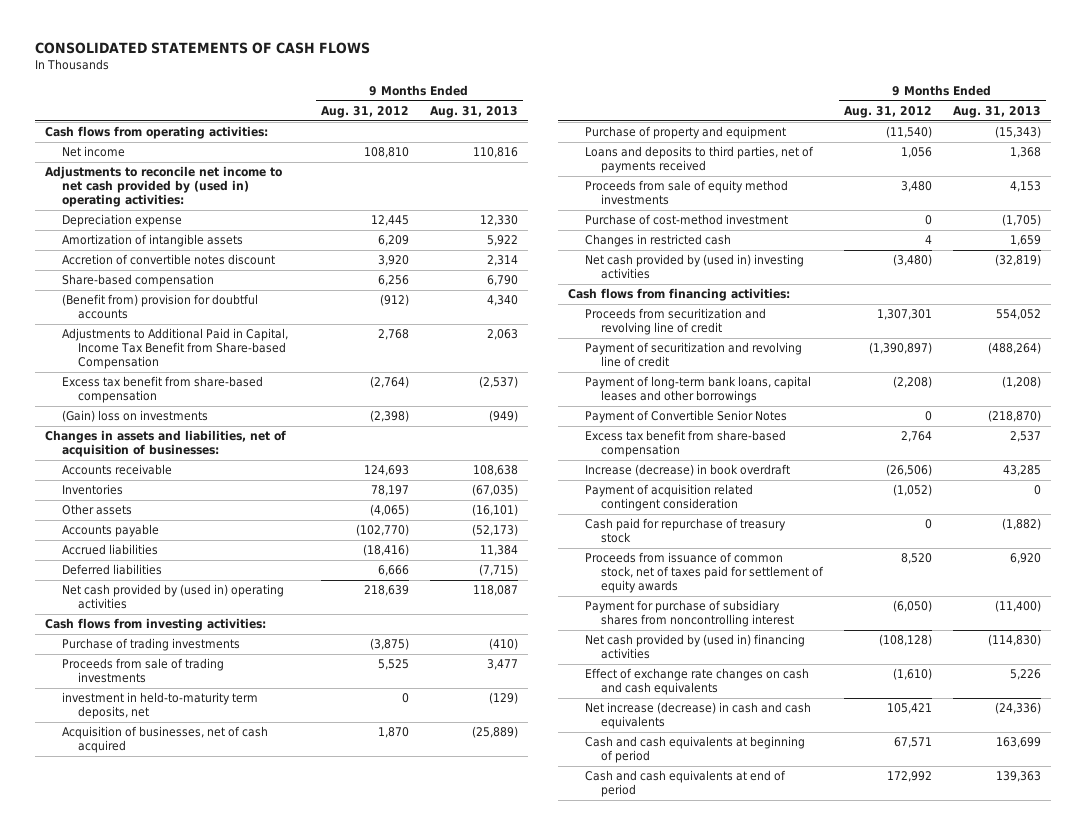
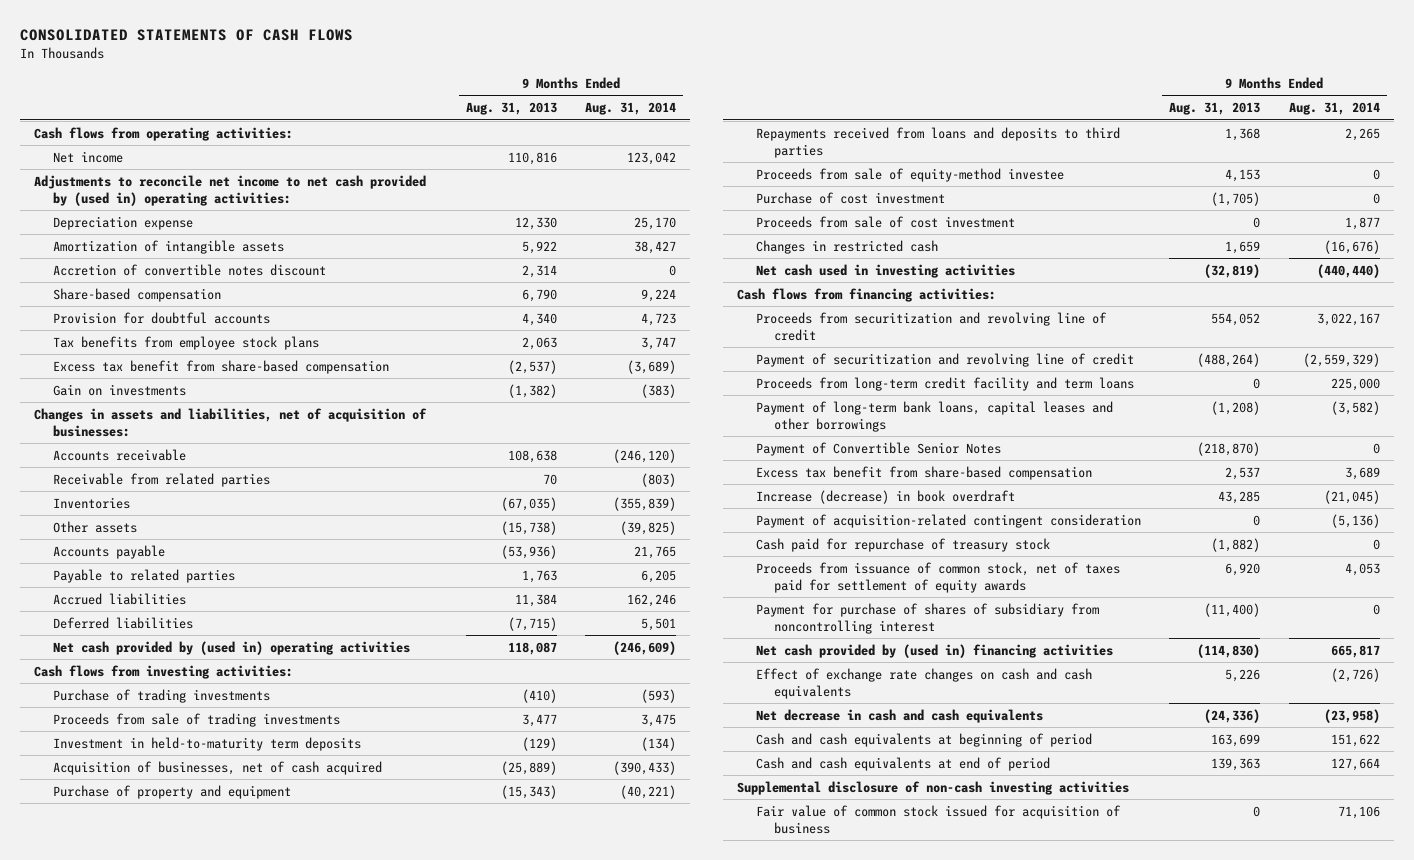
[320,105,409,118] Aug. 31, 2012 -> none
none -> [585,102,677,116] Aug. 31, 2014
[61,294,258,320] (Benefit from) provision for doubtful accounts -> [52,311,270,324] Provision for doubtful accounts
[61,328,288,369] Adjustments to Additional Paid in Capital, Income Tax Benefit from Share-based Compensation -> [52,335,319,350] Tax benefits from employee stock plans
[61,410,208,423] (Gain) loss on investments -> [52,383,186,396] Gain on investments
[488,410,518,423] (949) -> [507,383,557,398] (1,382)
none -> [52,472,270,487] Receivable from related parties
[471,504,518,517] (16,101) -> [500,520,557,535] (15,738)
[471,524,518,537] (52,173) -> [500,544,557,559] (53,936)
none -> [52,568,235,583] Payable to related parties
[61,692,258,720] investment in held-to-maturity term deposits, net -> [52,736,361,751] Investment in held-to-maturity term deposits
[584,146,814,174] Loans and deposits to third parties, net of payments received -> [755,126,1120,158] Repayments received from loans and deposits to third parties
[584,180,788,206] Proceeds from sale of equity method investments -> [755,167,1064,182] Proceeds from sale of equity-method investee
[584,214,788,226] Purchase of cost-method investment -> [755,191,945,204] Purchase of cost investment
none -> [755,215,1015,228] Proceeds from sale of cost investment
[584,254,804,280] Net cash provided by (used in) investing activities -> [755,263,1015,278] Net cash used in investing activities
none -> [755,376,1134,391] Proceeds from long-term credit facility and term loans
[584,484,753,512] Payment of acquisition related contingent consideration -> [755,513,1141,528] Payment of acquisition-related contingent consideration
[584,600,794,628] Payment for purchase of subsidiary shares from noncontrolling interest -> [755,602,1099,634] Payment for purchase of shares of subsidiary from noncontrolling interest
[584,702,811,730] Net increase (decrease) in cash and cash equivalents -> [755,708,1043,723] Net decrease in cash and cash equivalents
none -> [737,780,1130,795] Supplemental disclosure of non-cash investing activities
none -> [755,804,1121,834] Fair value of common stock issued for acquisition of business

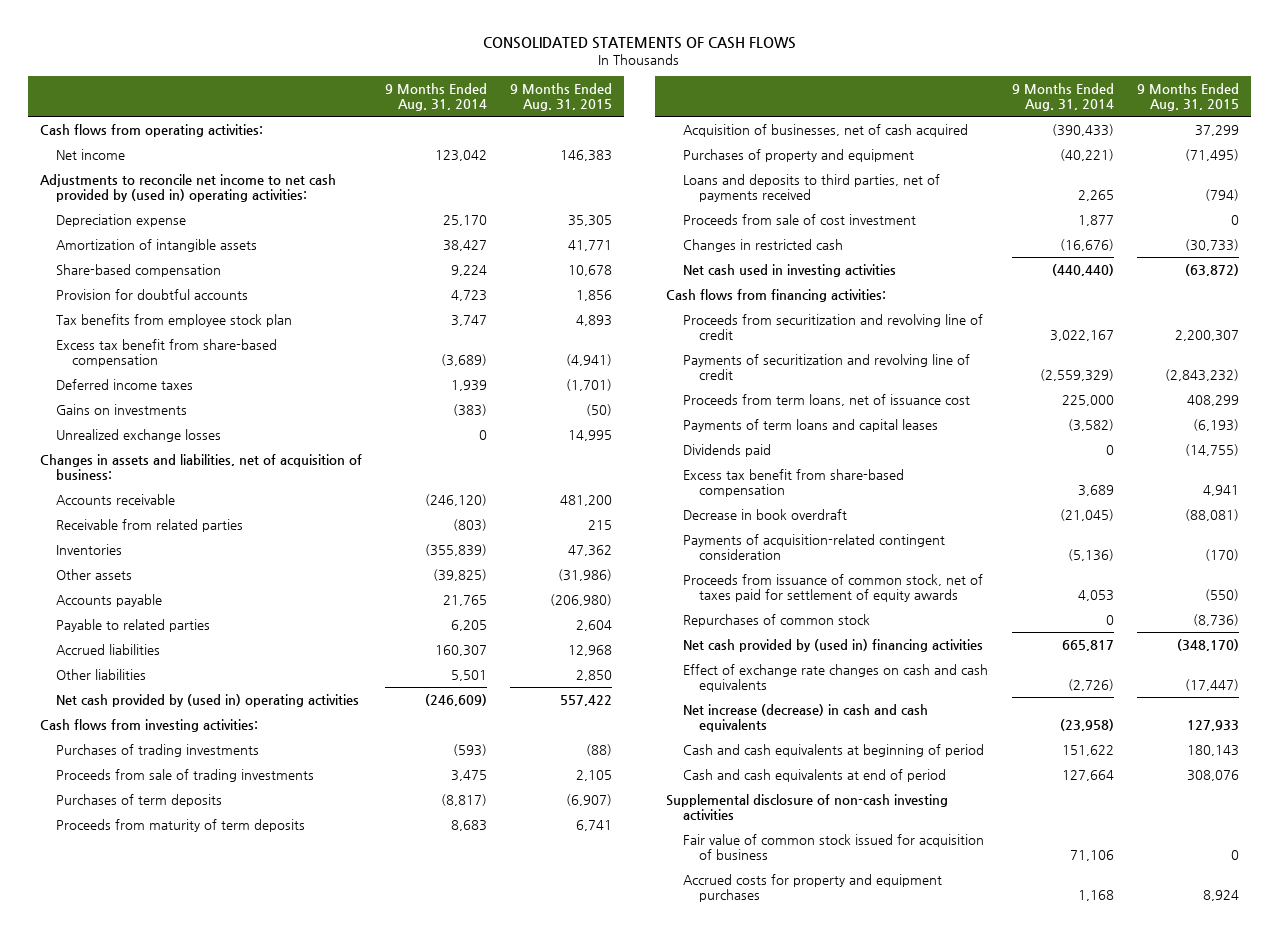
[465,102,557,116] Aug. 31, 2013 -> none
none -> [510,82,613,112] 9 Months Ended Aug. 31, 2015
[52,263,326,276] Accretion of convertible notes discount -> none
[52,335,319,350] Tax benefits from employee stock plans -> [55,313,292,327] Tax benefits from employee stock plan
none -> [55,378,193,390] Deferred income taxes
[52,383,186,396] Gain on investments -> [55,403,187,415] Gains on investments
none -> [55,428,221,442] Unrealized exchange losses
[34,407,428,437] Changes in assets and liabilities, net of acquisition of businesses: -> [39,453,362,480] Changes in assets and liabilities, net of acquisition of business:
[627,593,677,607] 162,246 -> [434,644,487,656] 160,307
[52,616,193,629] Deferred liabilities -> [55,668,146,680] Other liabilities
[52,688,270,703] Purchase of trading investments -> [55,743,259,757] Purchases of trading investments
[52,736,361,751] Investment in held-to-maturity term deposits -> none
none -> [55,793,222,807] Purchases of term deposits
none -> [55,818,305,832] Proceeds from maturity of term deposits
[755,167,1064,182] Proceeds from sale of equity-method investee -> none
[755,191,945,204] Purchase of cost investment -> none
[52,784,291,799] Purchase of property and equipment -> [682,148,914,162] Purchases of property and equipment
[755,126,1120,158] Repayments received from loans and deposits to third parties -> [682,173,940,202] Loans and deposits to third parties, net of payments received
[755,441,1001,456] Payment of Convertible Senior Notes -> none
[755,352,1134,367] Payment of securitization and revolving line of credit -> [682,353,970,380] Payments of securitization and revolving line of credit
[755,376,1134,391] Proceeds from long-term credit facility and term loans -> [682,393,970,406] Proceeds from term loans, net of issuance cost
[755,400,1113,432] Payment of long-term bank loans, capital leases and other borrowings -> [682,418,938,432] Payments of term loans and capital leases
none -> [682,443,771,457] Dividends paid
[755,537,1050,552] Cash paid for repurchase of treasury stock -> none
[755,489,1015,504] Increase (decrease) in book overdraft -> [682,508,847,520] Decrease in book overdraft
[755,513,1141,528] Payment of acquisition-related contingent consideration -> [682,533,945,560] Payments of acquisition-related contingent consideration
[755,602,1099,634] Payment for purchase of shares of subsidiary from noncontrolling interest -> none
none -> [682,613,870,627] Repurchases of common stock
[755,708,1043,723] Net decrease in cash and cash equivalents -> [682,703,928,732] Net increase (decrease) in cash and cash equivalents
none -> [682,873,942,902] Accrued costs for property and equipment purchases

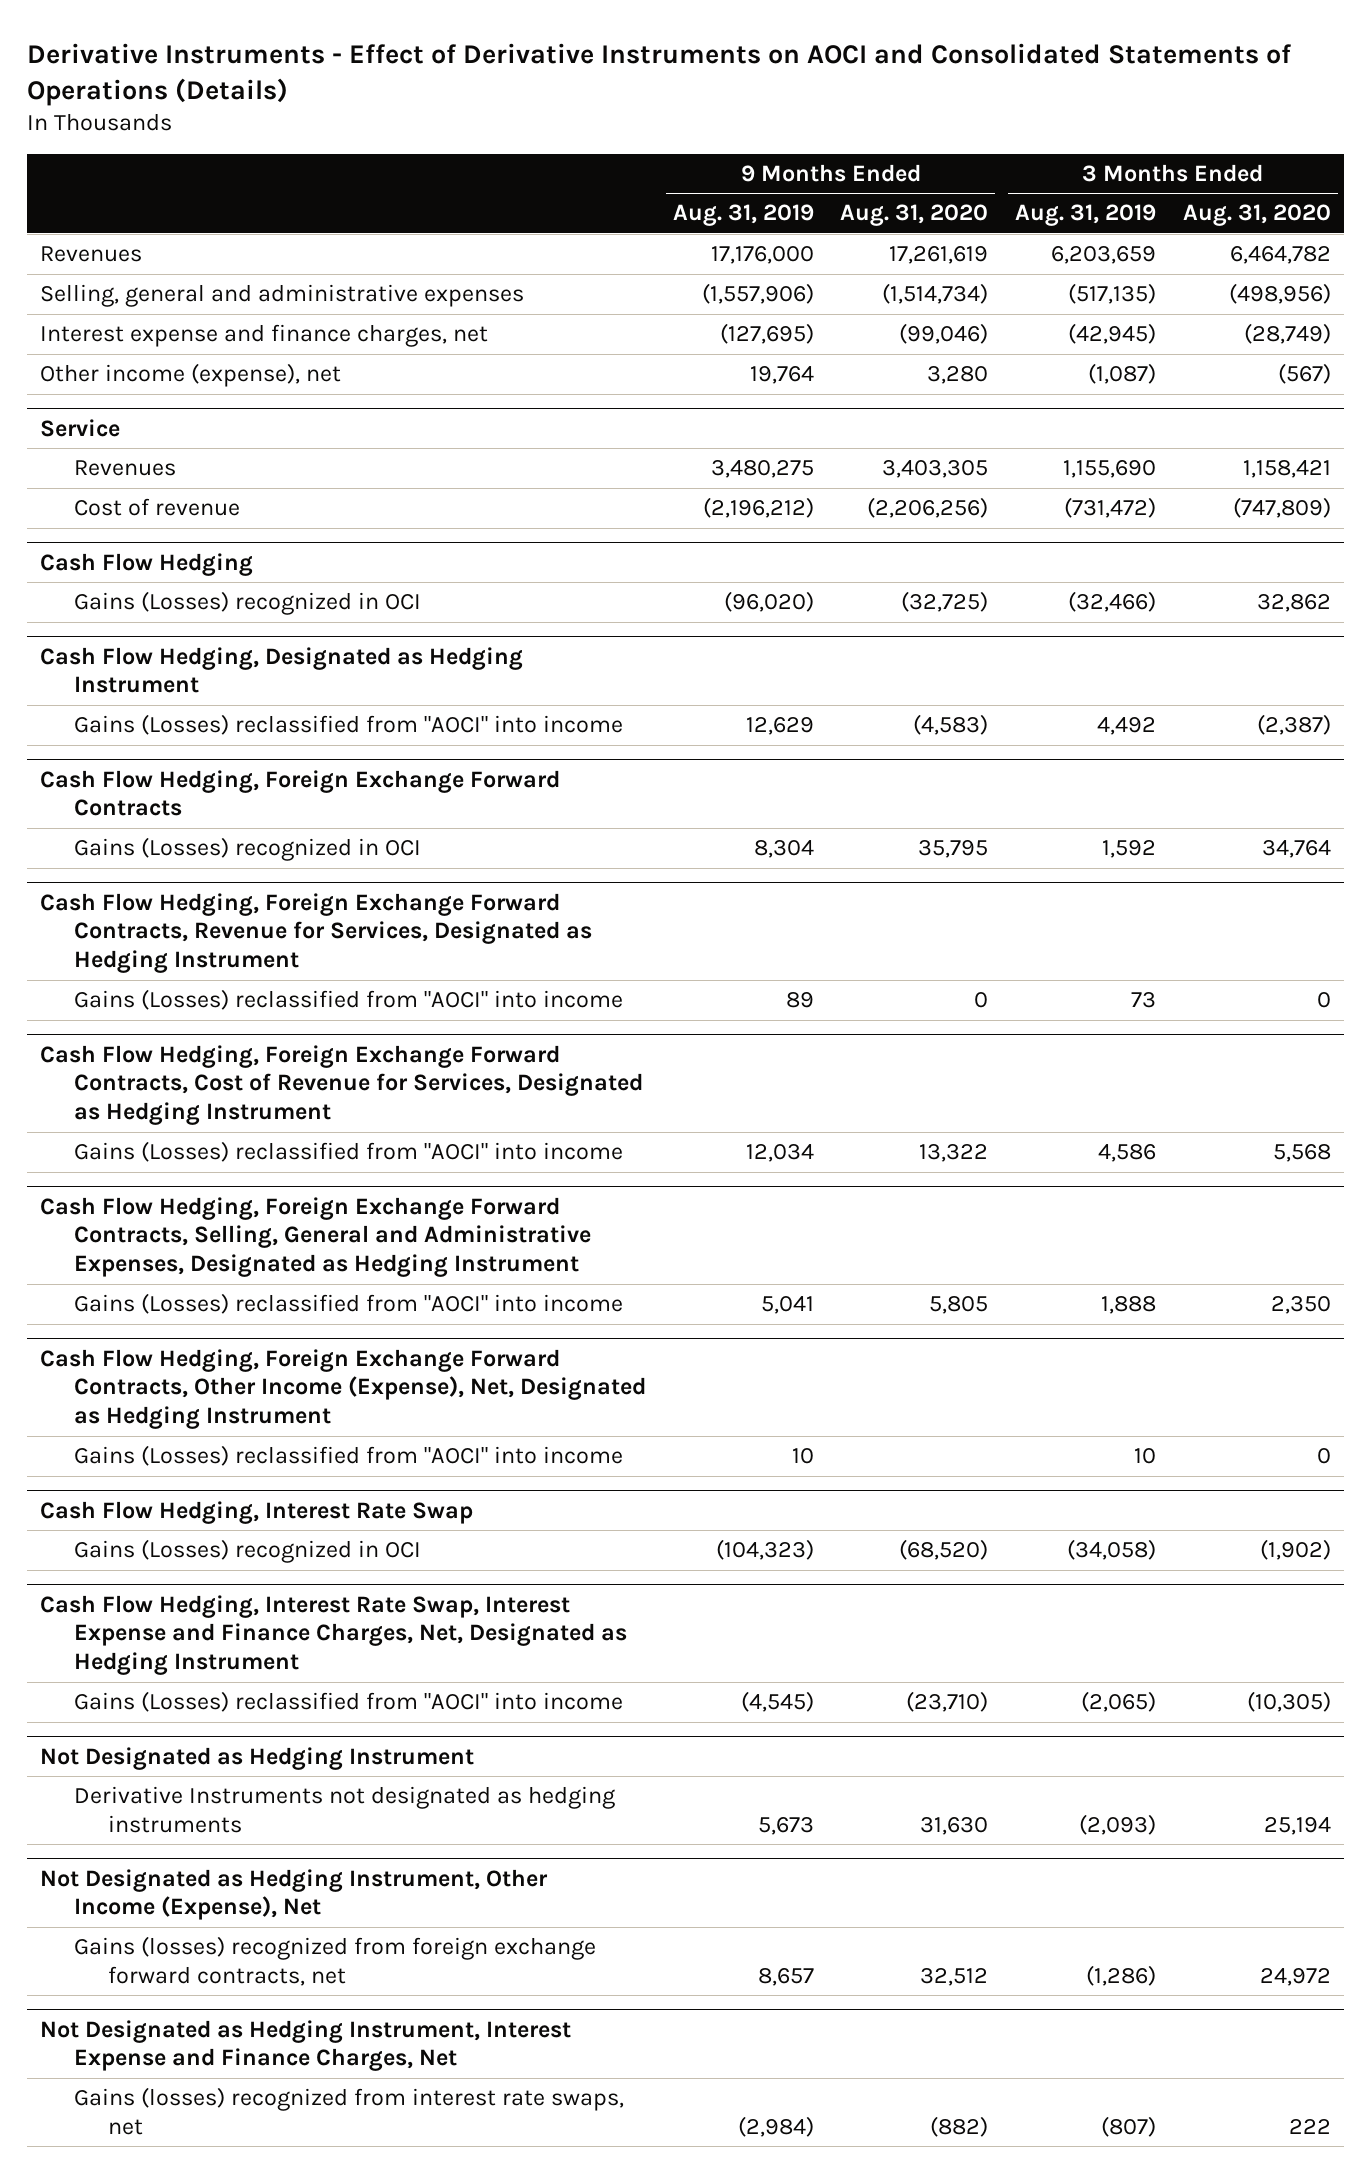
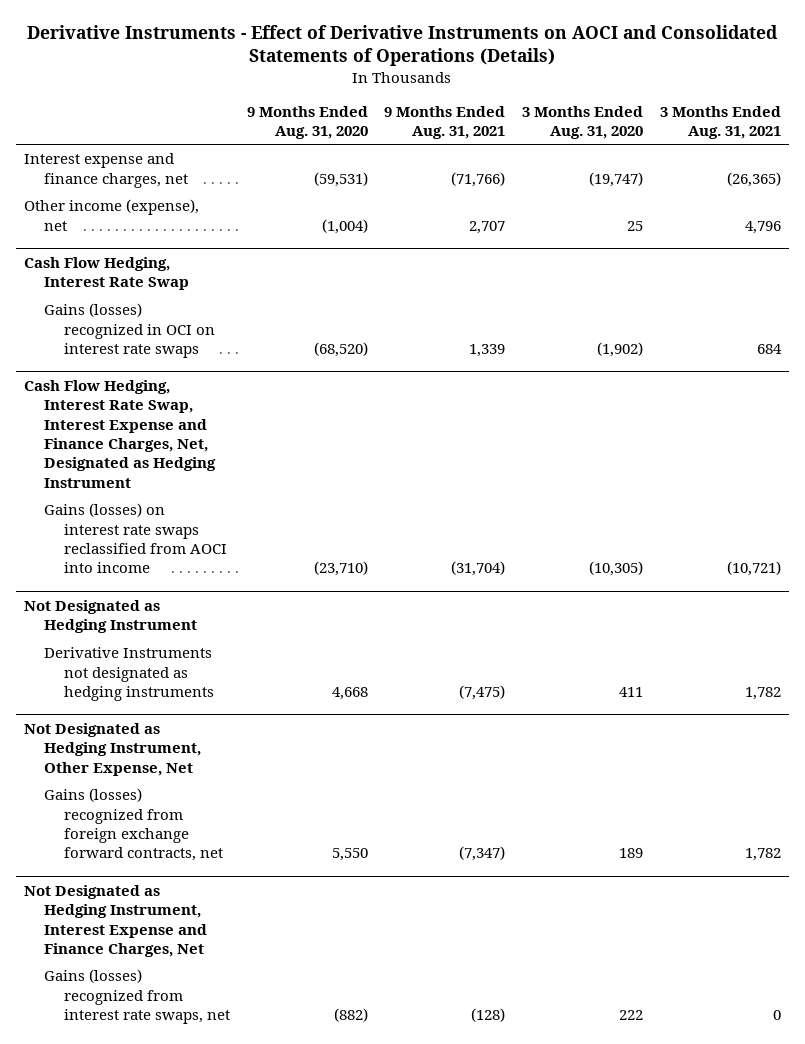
[672,204,814,227] Aug. 31, 2019 -> none
[1015,204,1157,227] Aug. 31, 2019 -> none
none -> [384,105,506,140] 9 Months Ended Aug. 31, 2021
none -> [659,105,781,140] 3 Months Ended Aug. 31, 2021
[39,246,142,263] Revenues -> none
[39,284,524,308] Selling, general and administrative expenses -> none
[39,418,120,437] Service -> none
[73,460,176,477] Revenues -> none
[73,498,240,517] Cost of revenue -> none
[39,552,253,576] Cash Flow Hedging -> none
[73,591,421,616] Gains (Losses) recognized in OCI -> none
[39,646,523,694] Cash Flow Hedging, Designated as Hedging Instrument -> none
[73,714,623,736] Gains (Losses) reclassified from "AOCI" into income -> none
[39,769,560,817] Cash Flow Hedging, Foreign Exchange Forward Contracts -> none
[73,837,421,862] Gains (Losses) recognized in OCI -> none
[39,892,592,974] Cash Flow Hedging, Foreign Exchange Forward Contracts, Revenue for Services, Designated as Hedging Instrument -> none
[73,989,623,1011] Gains (Losses) reclassified from "AOCI" into income -> none
[39,1044,643,1126] Cash Flow Hedging, Foreign Exchange Forward Contracts, Cost of Revenue for Services, Designated as Hedging Instrument -> none
[73,1141,623,1163] Gains (Losses) reclassified from "AOCI" into income -> none
[39,1196,591,1278] Cash Flow Hedging, Foreign Exchange Forward Contracts, Selling, General and Administrative Expenses, Designated as Hedging Instrument -> none
[73,1293,623,1315] Gains (Losses) reclassified from "AOCI" into income -> none
[39,1348,646,1430] Cash Flow Hedging, Foreign Exchange Forward Contracts, Other Income (Expense), Net, Designated as Hedging Instrument -> none
[73,1445,623,1467] Gains (Losses) reclassified from "AOCI" into income -> none
[899,323,989,345] (99,046) -> [313,171,368,187] (59,531)
[1243,323,1331,345] (28,749) -> [589,171,644,187] (19,747)
[927,366,989,385] 3,280 -> [321,218,368,234] (1,004)
[1277,363,1331,385] (567) -> [627,220,644,231] 25
[73,1539,421,1564] Gains (Losses) recognized in OCI -> [44,303,216,358] Gains (losses) recognized in OCI on interest rate swaps
[73,1691,623,1713] Gains (Losses) reclassified from "AOCI" into income -> [44,503,228,574] Gains (losses) on interest rate swaps reclassified from AOCI into income
[920,1816,989,1835] 31,630 -> [331,686,368,700] 4,668
[1263,1816,1331,1835] 25,194 -> [619,686,644,697] 411
[39,1868,548,1921] Not Designated as Hedging Instrument, Other Income (Expense), Net -> [23,722,202,776] Not Designated as Hedging Instrument, Other Expense, Net
[920,1967,989,1986] 32,512 -> [331,848,368,862] 5,550
[1259,1967,1331,1986] 24,972 -> [619,848,644,859] 189

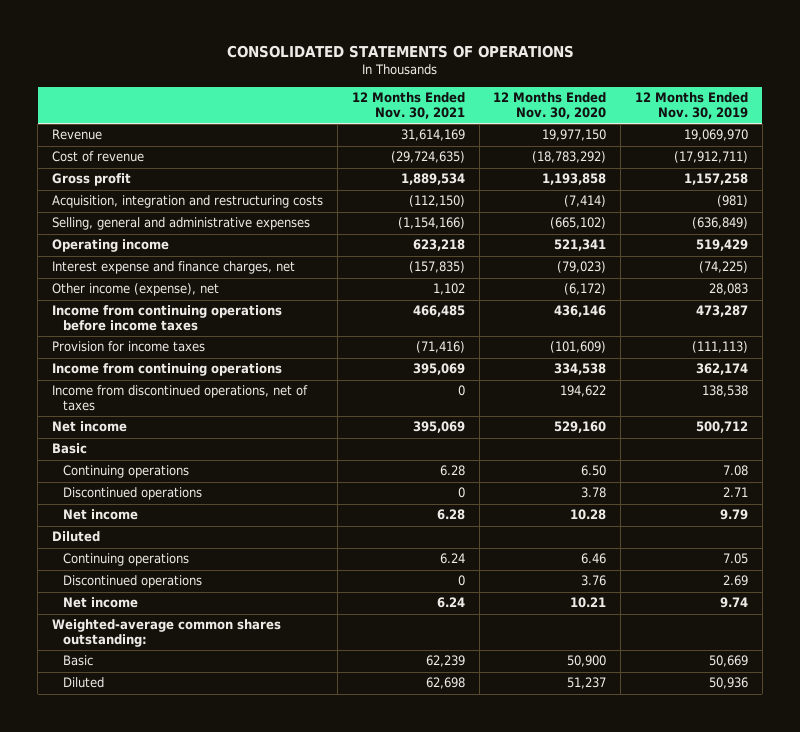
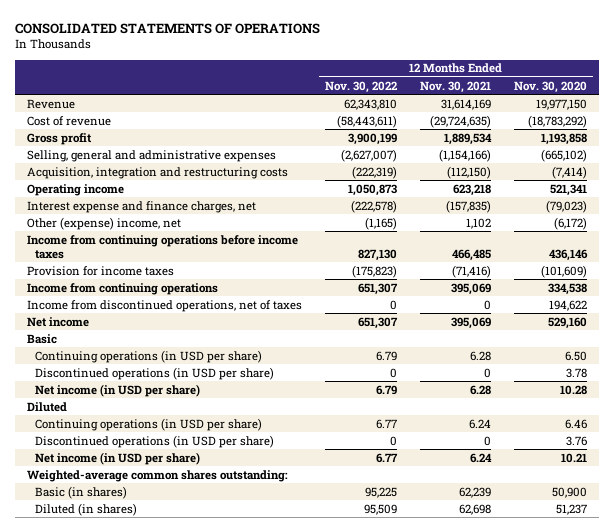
[635,92,749,119] 12 Months Ended Nov. 30, 2019 -> none
none -> [324,80,397,93] Nov. 30, 2022
[52,195,324,209] Acquisition, integration and restructuring costs -> [26,166,288,179] Acquisition, integration and restructuring costs
[52,283,220,297] Other income (expense), net -> [26,216,181,230] Other (expense) income, net
[62,465,189,479] Continuing operations -> [35,349,263,363] Continuing operations (in USD per share)
[62,487,202,501] Discontinued operations -> [35,366,275,380] Discontinued operations (in USD per share)
[62,509,138,521] Net income -> [35,383,201,397] Net income (in USD per share)
[62,553,189,567] Continuing operations -> [35,417,263,431] Continuing operations (in USD per share)
[62,575,202,589] Discontinued operations -> [35,434,275,448] Discontinued operations (in USD per share)
[62,597,138,609] Net income -> [35,451,201,465] Net income (in USD per share)
[62,655,93,667] Basic -> [35,485,128,499] Basic (in shares)
[62,677,104,689] Diluted -> [35,502,138,516] Diluted (in shares)

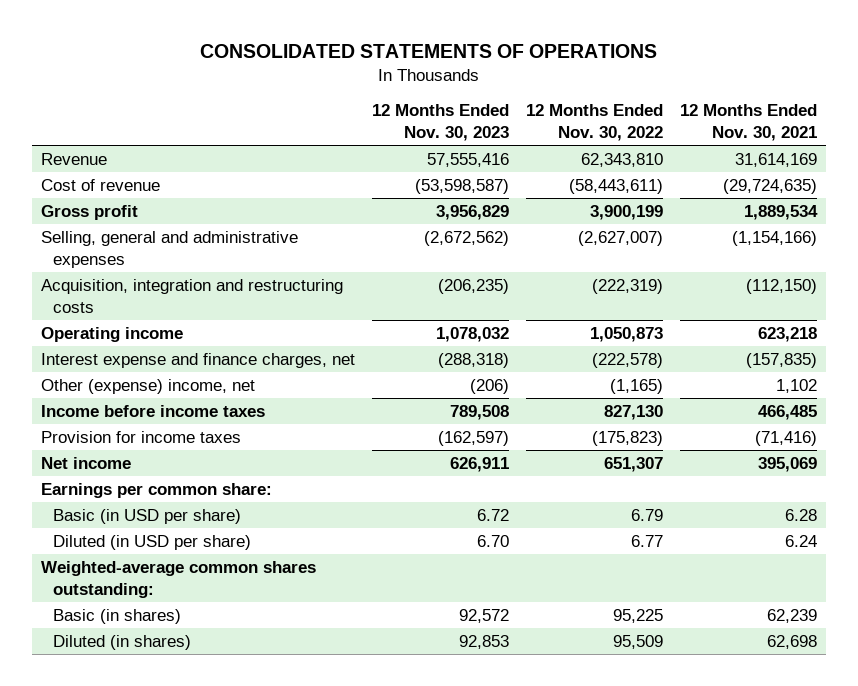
[514,80,588,93] Nov. 30, 2020 -> none
none -> [371,104,509,141] 12 Months Ended Nov. 30, 2023
[26,234,298,259] Income from continuing operations before income taxes -> [40,404,265,417] Income before income taxes
[26,282,218,295] Income from continuing operations -> none
[26,299,302,312] Income from discontinued operations, net of taxes -> none
[26,333,57,344] Basic -> none
[35,349,263,363] Continuing operations (in USD per share) -> none
[35,366,275,380] Discontinued operations (in USD per share) -> none
[26,401,67,412] Diluted -> none
[35,417,263,431] Continuing operations (in USD per share) -> none
[35,434,275,448] Discontinued operations (in USD per share) -> none
none -> [40,482,272,498] Earnings per common share:
[35,383,201,397] Net income (in USD per share) -> [53,508,242,524] Basic (in USD per share)
[35,451,201,465] Net income (in USD per share) -> [53,534,252,550] Diluted (in USD per share)

